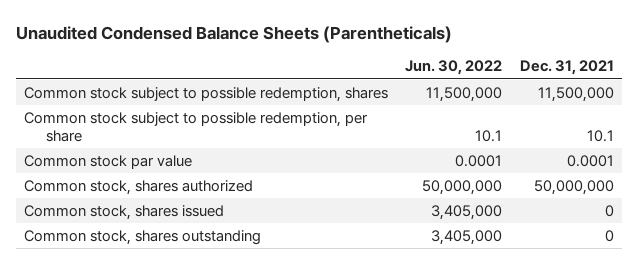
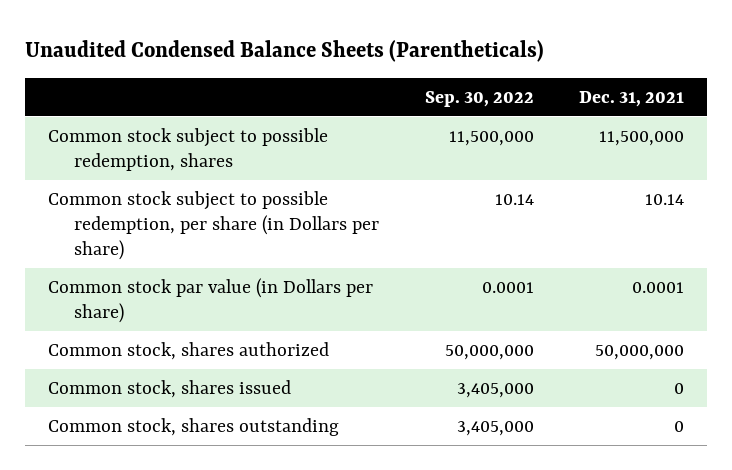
[405,60,503,76] Jun. 30, 2022 -> none
none -> [424,90,534,107] Sep. 30, 2022
[24,111,369,142] Common stock subject to possible redemption, per share -> [48,190,379,261] Common stock subject to possible redemption, per share (in Dollars per share)
[586,129,614,142] 10.1 -> [645,193,685,205] 10.14
[24,154,193,169] Common stock par value -> [48,277,374,324] Common stock par value (in Dollars per share)

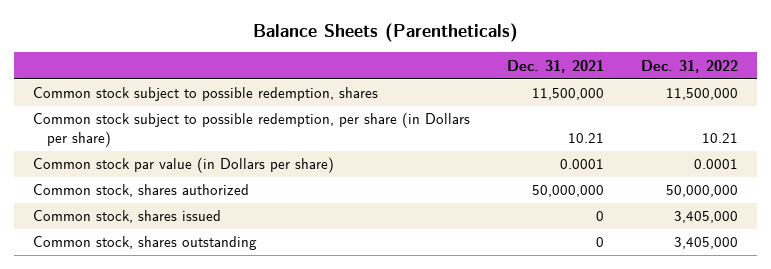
[25,40,545,63] Unaudited Condensed Balance Sheets (Parentheticals) -> [252,23,518,43] Balance Sheets (Parentheticals)
[424,90,534,107] Sep. 30, 2022 -> none
none -> [641,59,739,73] Dec. 31, 2022
[645,193,685,205] 10.14 -> [568,133,605,144] 10.21

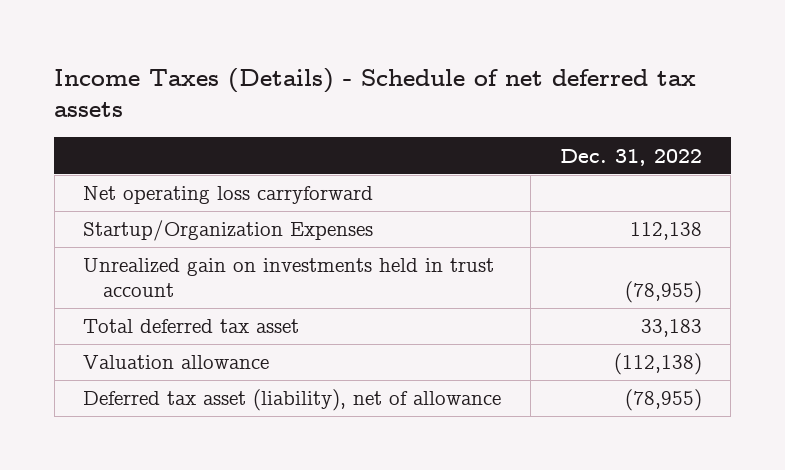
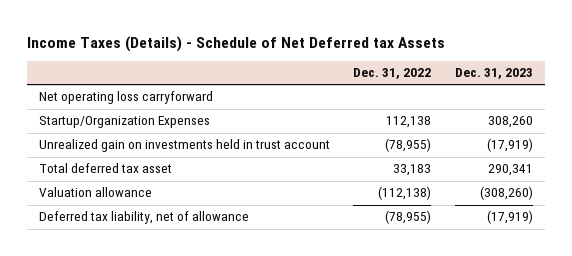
[54,67,697,118] Income Taxes (Details) - Schedule of net deferred tax assets -> [26,35,445,52] Income Taxes (Details) - Schedule of Net Deferred tax Assets
none -> [454,68,533,80] Dec. 31, 2023
[83,389,502,412] Deferred tax asset (liability), net of allowance -> [38,211,249,225] Deferred tax liability, net of allowance

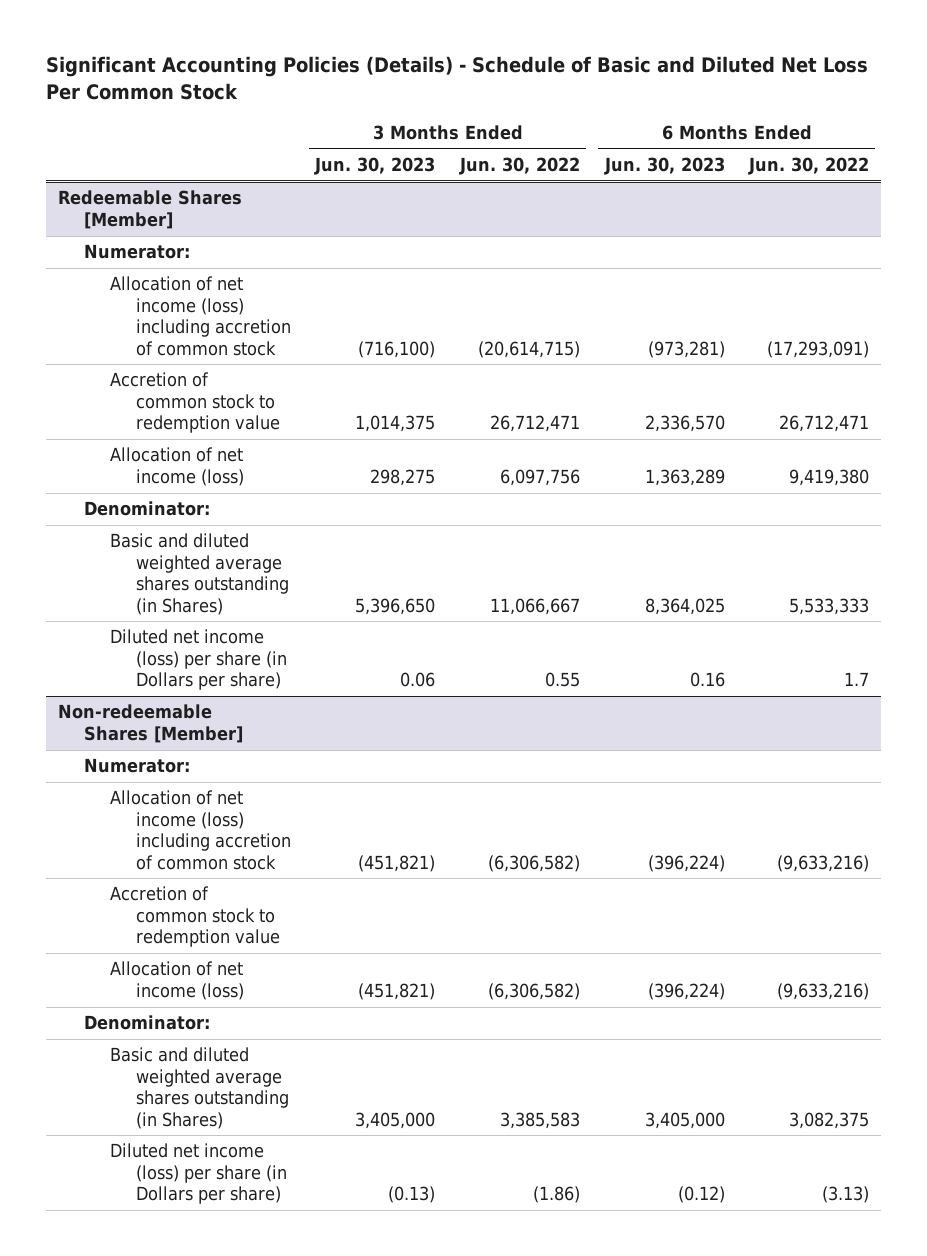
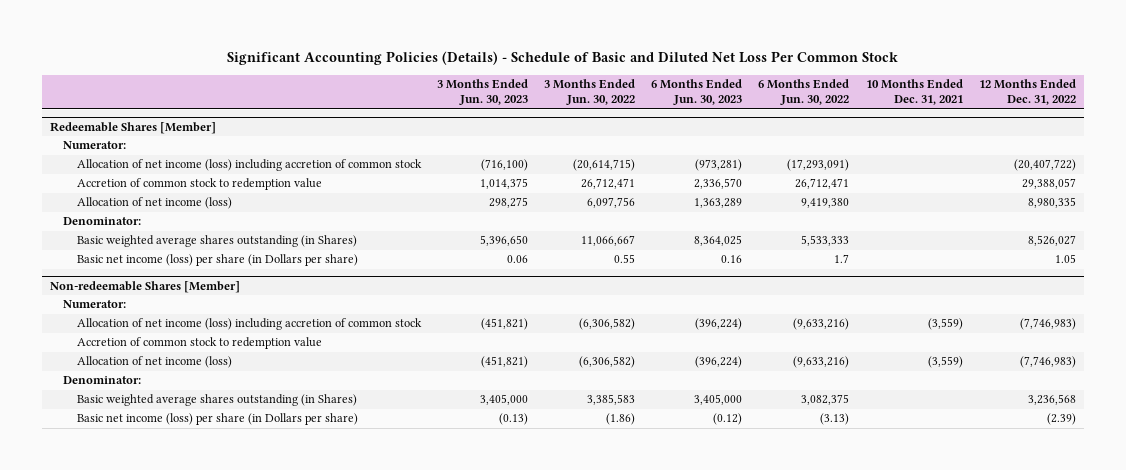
none -> [865,79,963,106] 10 Months Ended Dec. 31, 2021
none -> [978,79,1076,106] 12 Months Ended Dec. 31, 2022
[109,533,289,615] Basic and diluted weighted average shares outstanding (in Shares) -> [76,235,357,248] Basic weighted average shares outstanding (in Shares)
[109,629,287,691] Diluted net income (loss) per share (in Dollars per share) -> [76,254,358,267] Basic net income (loss) per share (in Dollars per share)
[109,1047,289,1129] Basic and diluted weighted average shares outstanding (in Shares) -> [76,394,357,407] Basic weighted average shares outstanding (in Shares)
[109,1143,287,1205] Diluted net income (loss) per share (in Dollars per share) -> [76,413,358,426] Basic net income (loss) per share (in Dollars per share)

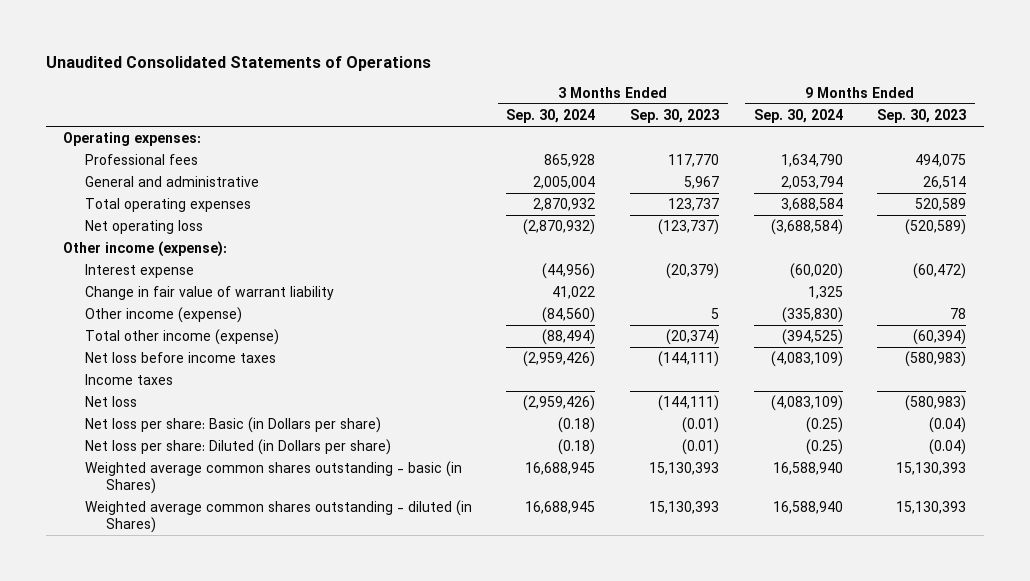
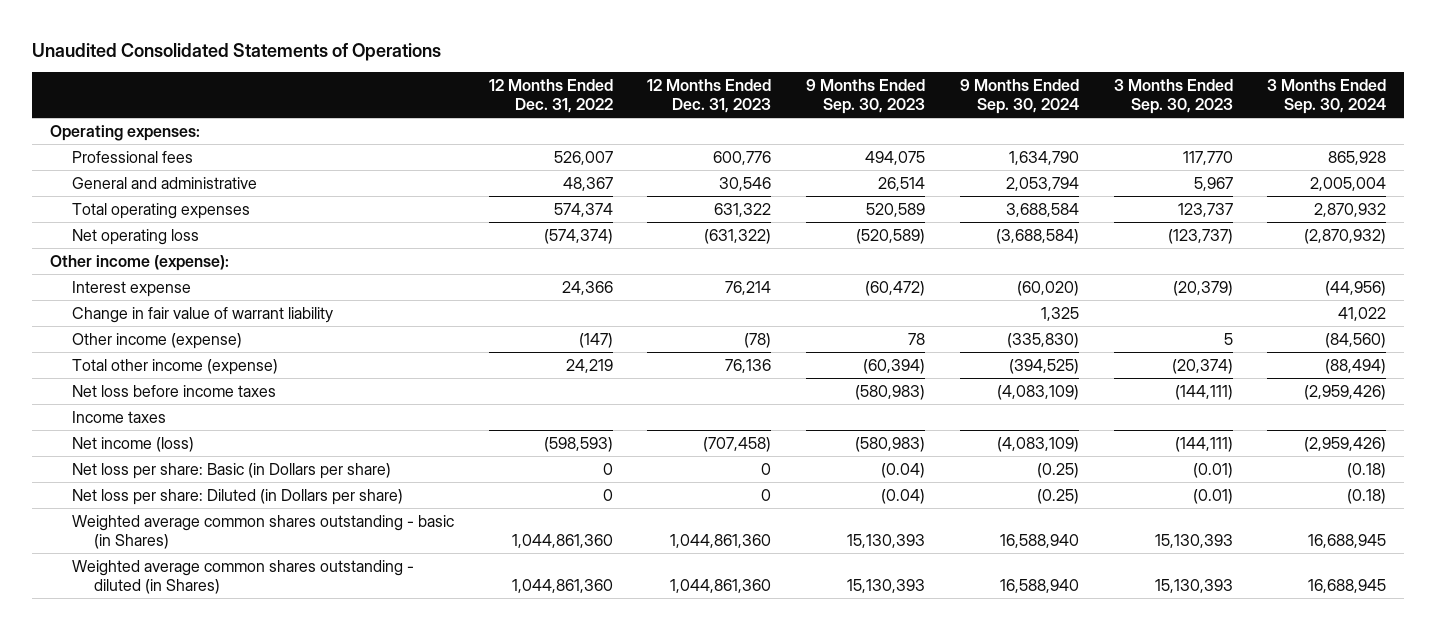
none -> [488,79,613,114] 12 Months Ended Dec. 31, 2022
none -> [647,79,772,114] 12 Months Ended Dec. 31, 2023
[84,396,137,408] Net loss -> [71,436,194,452] Net income (loss)

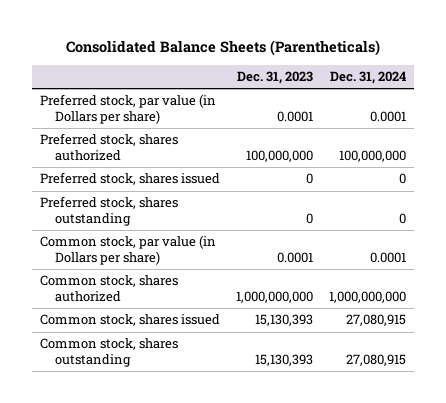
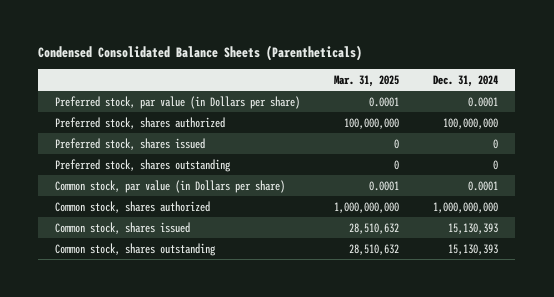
[65,39,380,56] Consolidated Balance Sheets (Parentheticals) -> [38,44,363,61] Condensed Consolidated Balance Sheets (Parentheticals)
[236,71,313,85] Dec. 31, 2023 -> none
none -> [334,74,400,87] Mar. 31, 2025
[345,314,406,327] 27,080,915 -> [448,222,499,234] 15,130,393
[345,353,406,366] 27,080,915 -> [448,243,499,255] 15,130,393

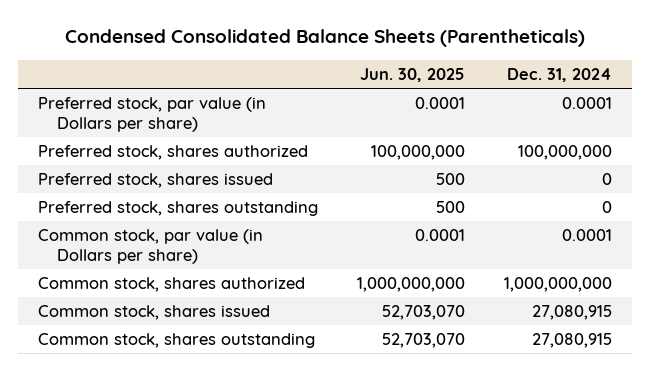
[334,74,400,87] Mar. 31, 2025 -> none
none -> [359,68,465,83] Jun. 30, 2025
[448,222,499,234] 15,130,393 -> [532,305,613,321] 27,080,915
[448,243,499,255] 15,130,393 -> [532,333,613,349] 27,080,915

